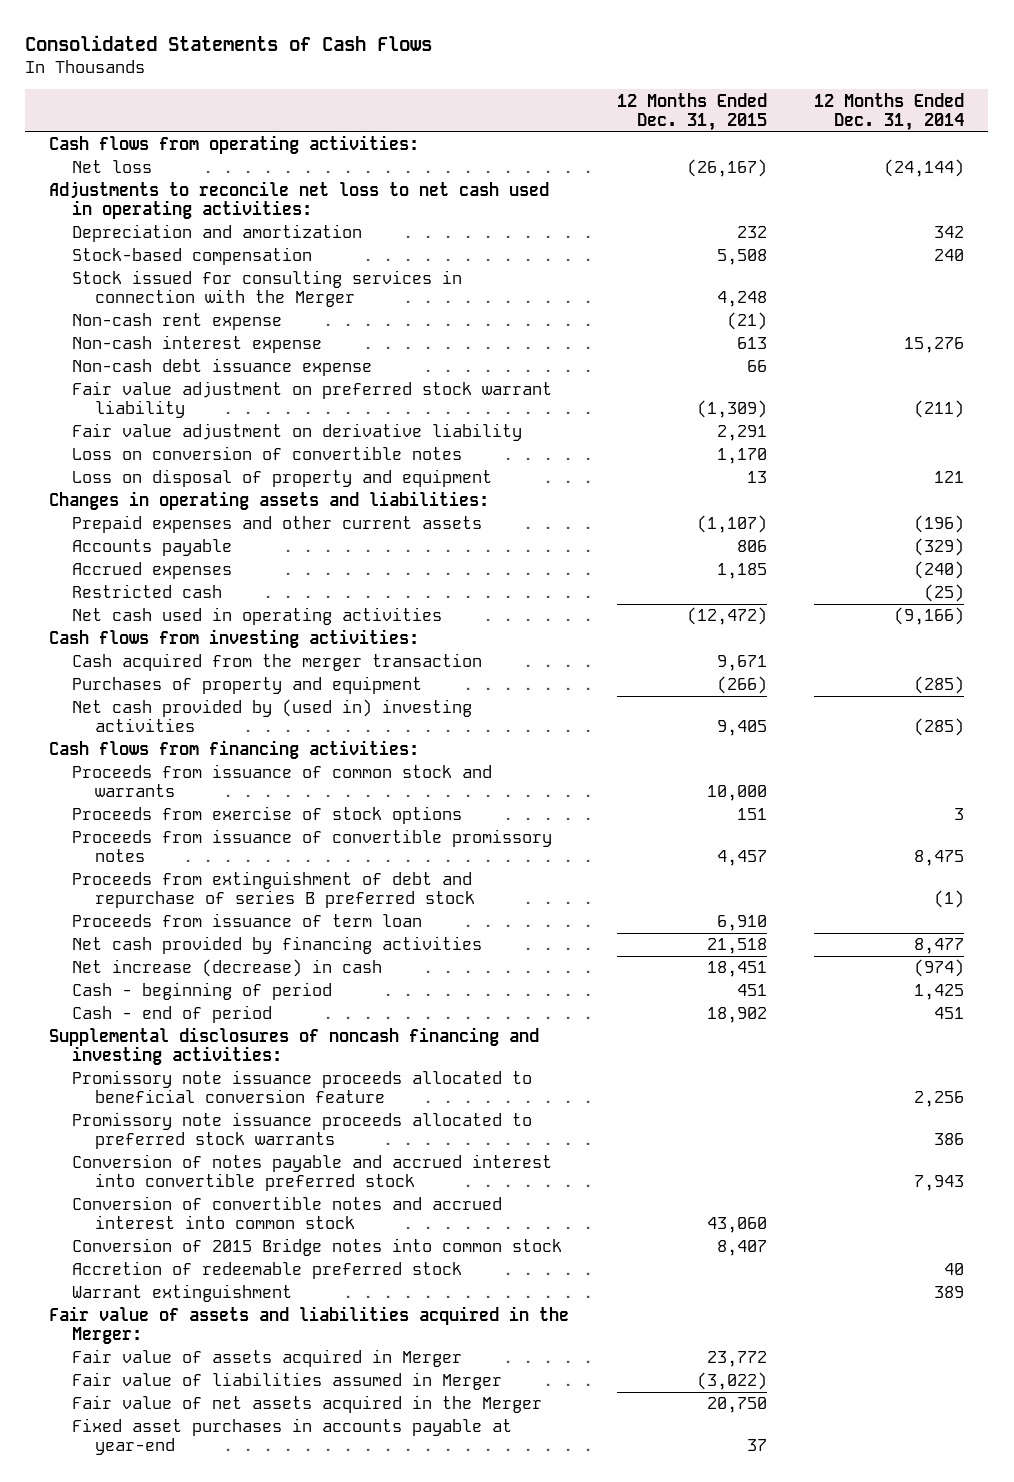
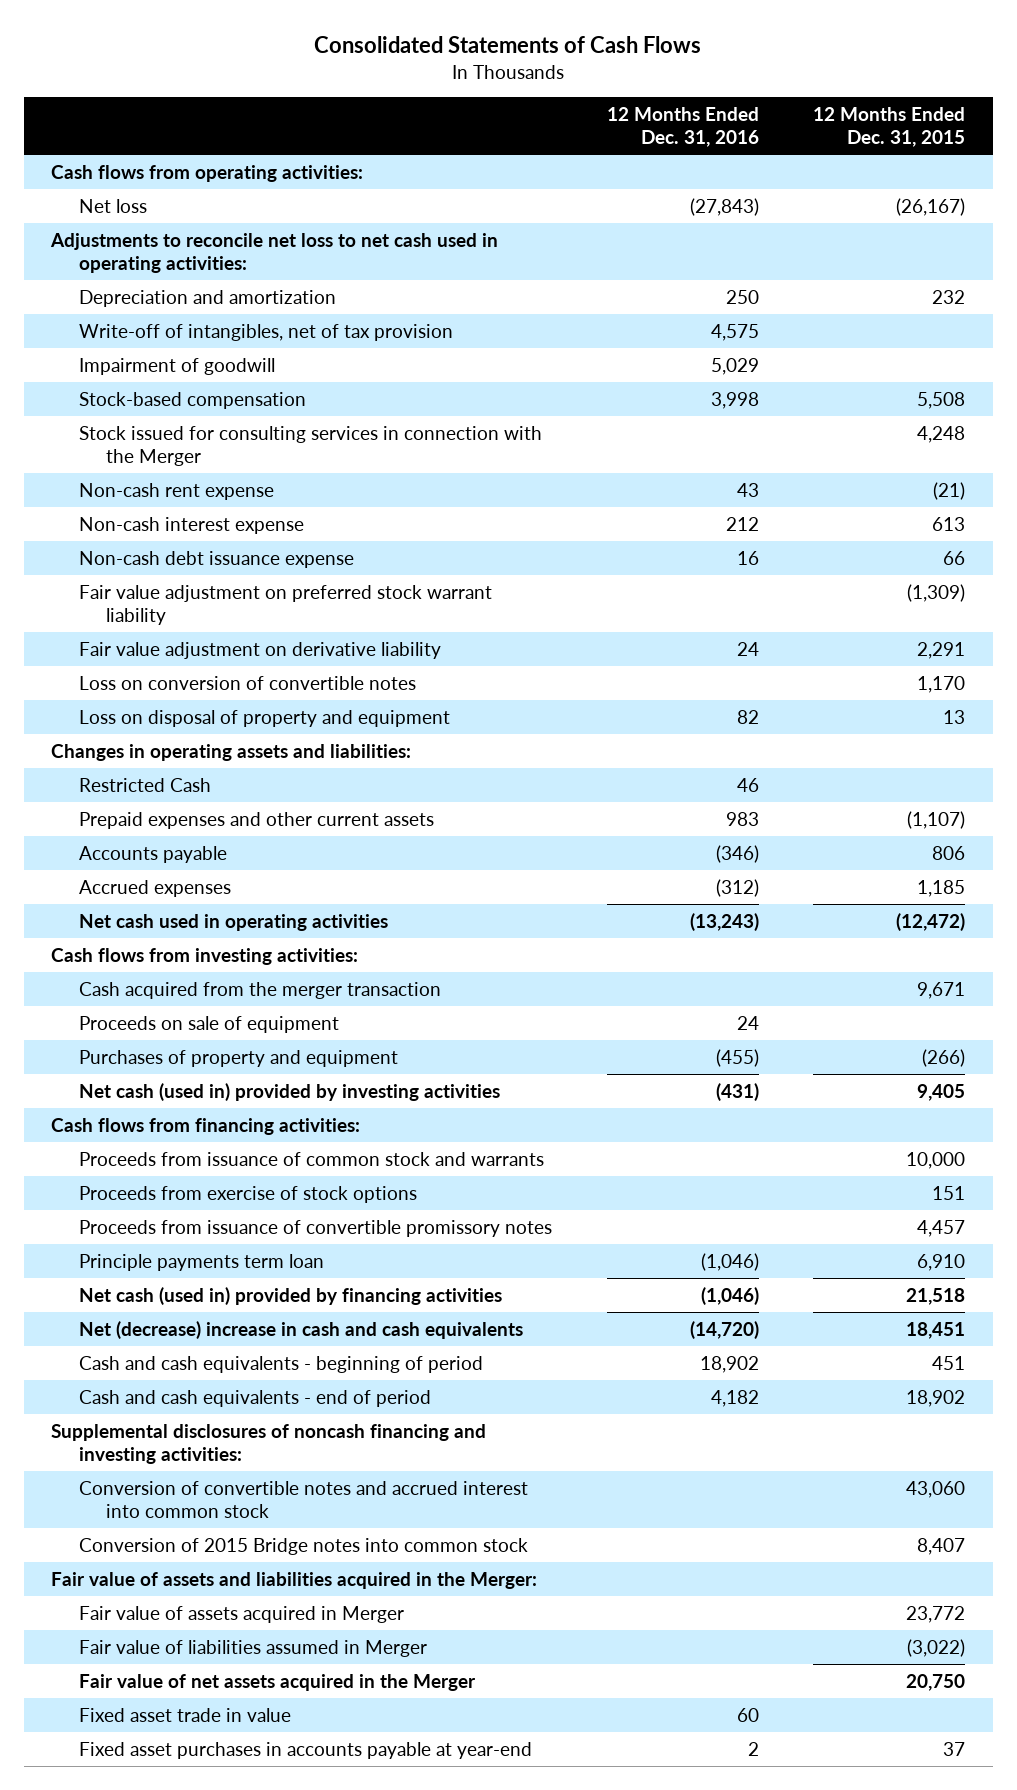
[814,92,965,131] 12 Months Ended Dec. 31, 2014 -> none
none -> [606,107,759,148] 12 Months Ended Dec. 31, 2016
none -> [78,323,453,341] Write-off of intangibles, net of tax provision
none -> [78,357,275,375] Impairment of goodwill
none -> [78,777,211,792] Restricted Cash
[71,584,222,599] Restricted cash -> none
none -> [78,1015,339,1033] Proceeds on sale of equipment
[71,699,472,733] Net cash provided by (used in) investing activities -> [78,1082,500,1101] Net cash (used in) provided by investing activities
[71,871,475,909] Proceeds from extinguishment of debt and repurchase of series B preferred stock -> none
[71,913,422,928] Proceeds from issuance of term loan -> [78,1253,324,1271] Principle payments term loan
[71,936,482,955] Net cash provided by financing activities -> [78,1286,502,1305] Net cash (used in) provided by financing activities
[71,959,382,978] Net increase (decrease) in cash -> [78,1320,523,1339] Net (decrease) increase in cash and cash equivalents
[71,982,332,1001] Cash - beginning of period -> [78,1355,483,1373] Cash and cash equivalents - beginning of period
[71,1005,272,1024] Cash - end of period -> [78,1389,431,1407] Cash and cash equivalents - end of period
[71,1070,532,1104] Promissory note issuance proceeds allocated to beneficial conversion feature -> none
[71,1112,532,1150] Promissory note issuance proceeds allocated to preferred stock warrants -> none
[71,1154,552,1192] Conversion of notes payable and accrued interest into convertible preferred stock -> none
[71,1261,462,1280] Accretion of redeemable preferred stock -> none
[71,1284,292,1303] Warrant extinguishment -> none
none -> [78,1707,291,1722] Fixed asset trade in value

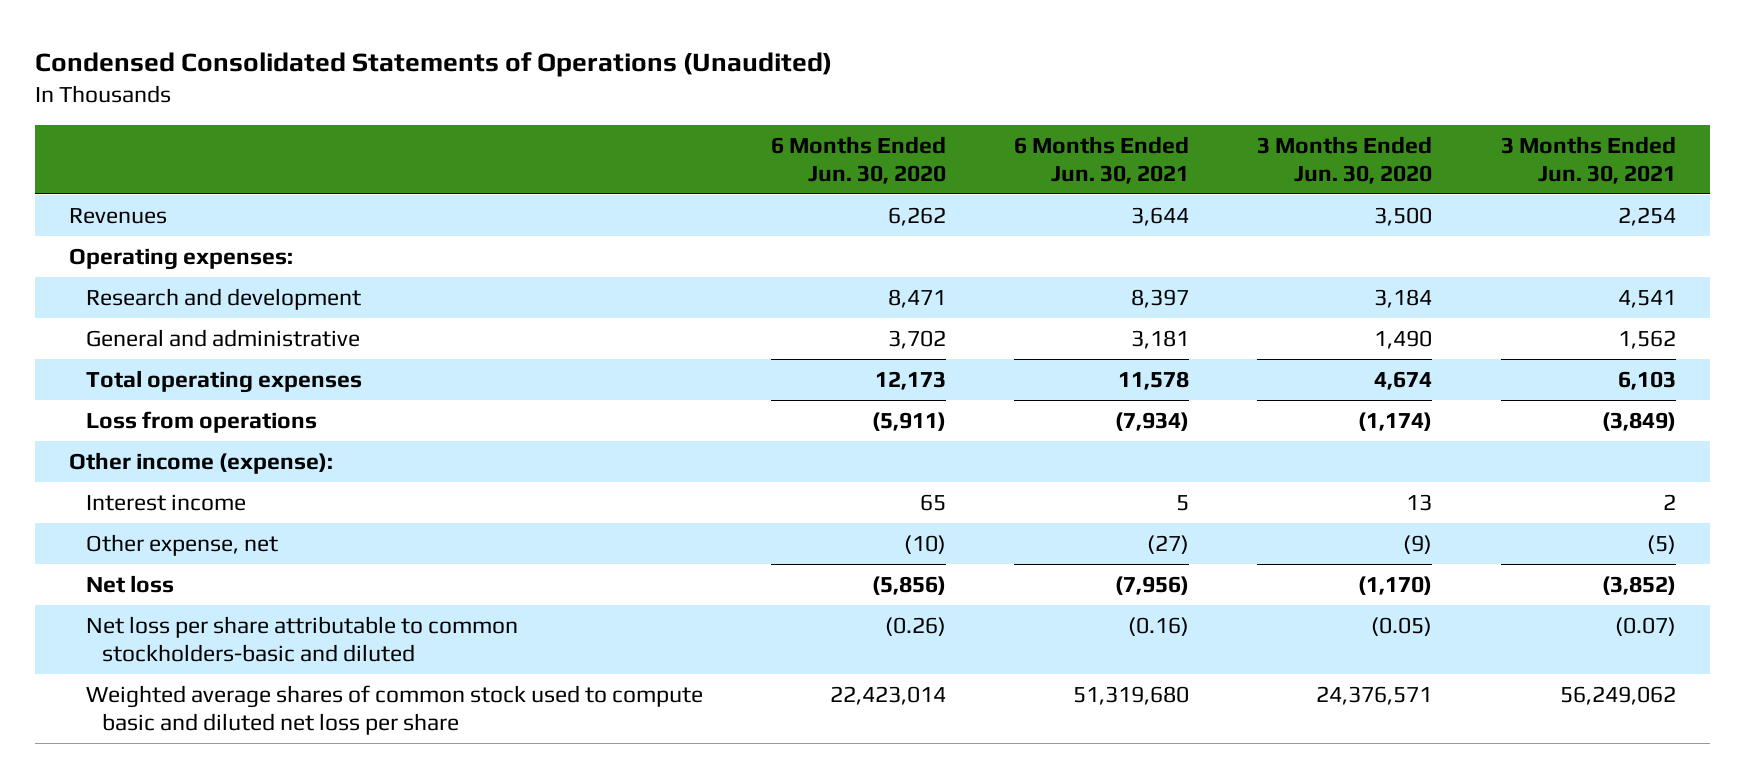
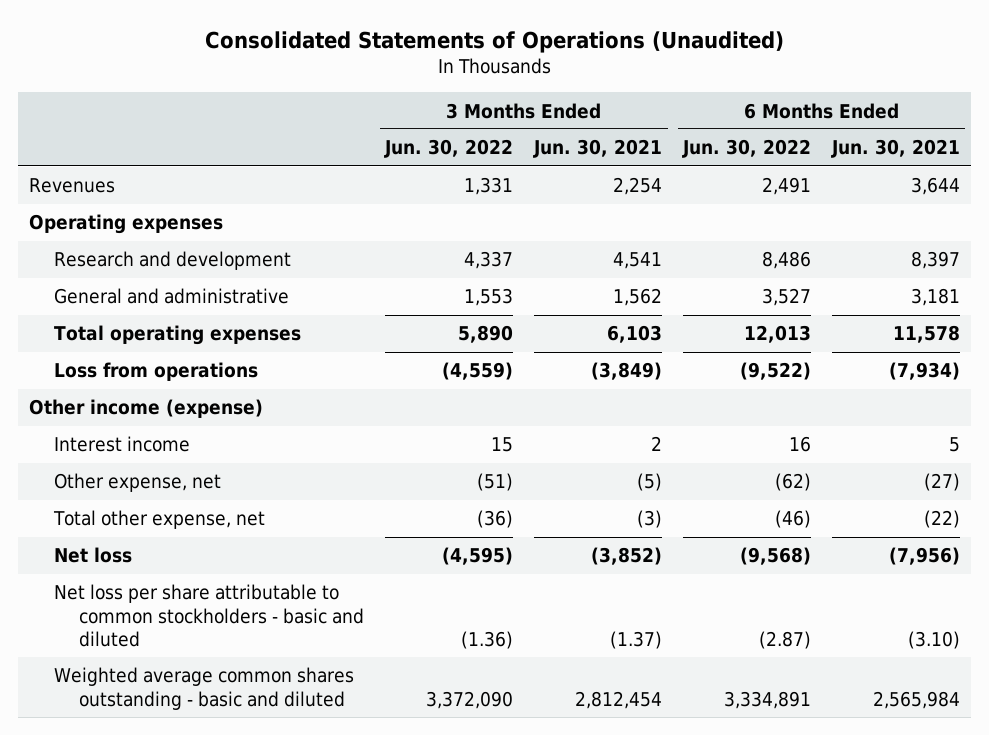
[35,51,833,77] Condensed Consolidated Statements of Operations (Unaudited) -> [204,30,784,53] Consolidated Statements of Operations (Unaudited)
[770,136,946,184] 6 Months Ended Jun. 30, 2020 -> none
[1257,136,1433,184] 3 Months Ended Jun. 30, 2020 -> none
none -> [384,139,514,159] Jun. 30, 2022
none -> [682,139,812,159] Jun. 30, 2022
[69,247,294,270] Operating expenses: -> [28,214,223,235] Operating expenses
[69,451,334,474] Other income (expense): -> [28,399,263,419] Other income (expense)
none -> [53,510,266,530] Total other expense, net
[85,684,703,735] Weighted average shares of common stock used to compute basic and diluted net loss per share -> none
[85,615,518,662] Net loss per share attributable to common stockholders-basic and diluted -> [54,584,365,647] Net loss per share attributable to common stockholders - basic and diluted
[1128,616,1190,636] (0.16) -> [908,630,961,649] (3.10)
[1614,616,1676,636] (0.07) -> [610,630,663,649] (1.37)
none -> [54,667,355,710] Weighted average common shares outstanding - basic and diluted

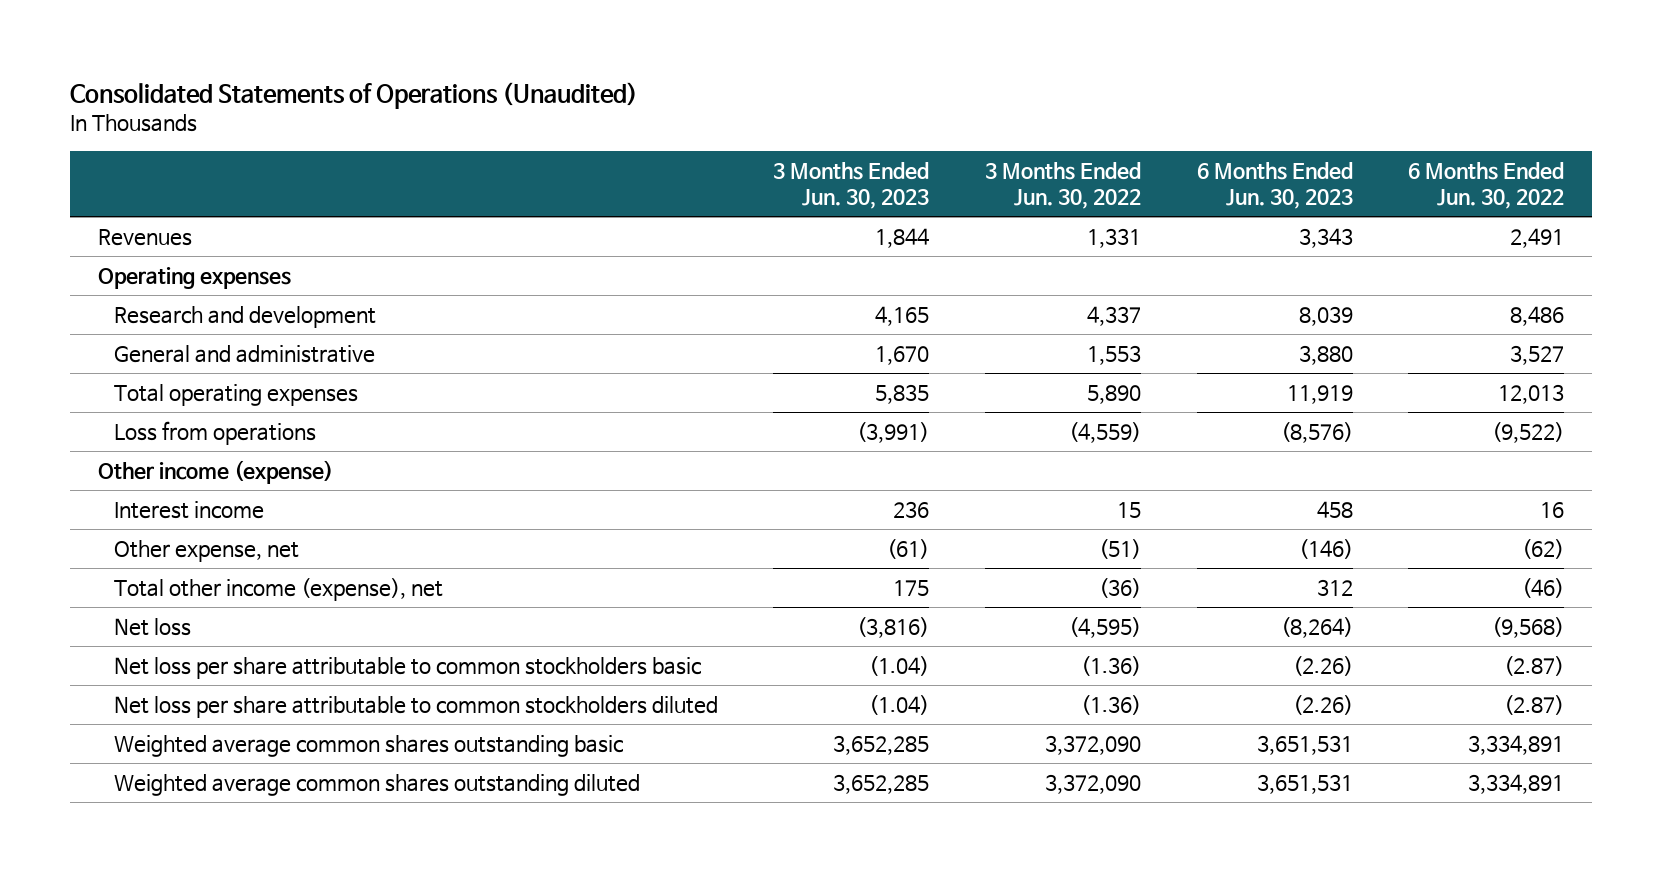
[533,139,663,159] Jun. 30, 2021 -> none
[831,139,961,159] Jun. 30, 2021 -> none
none -> [773,161,930,210] 3 Months Ended Jun. 30, 2023
none -> [1196,161,1353,210] 6 Months Ended Jun. 30, 2023
[53,510,266,530] Total other expense, net -> [113,577,443,601] Total other income (expense), net
[54,584,365,647] Net loss per share attributable to common stockholders - basic and diluted -> [113,656,701,679] Net loss per share attributable to common stockholders basic
none -> [113,695,718,718] Net loss per share attributable to common stockholders diluted
[54,667,355,710] Weighted average common shares outstanding - basic and diluted -> [113,734,623,757] Weighted average common shares outstanding basic
none -> [113,773,640,796] Weighted average common shares outstanding diluted

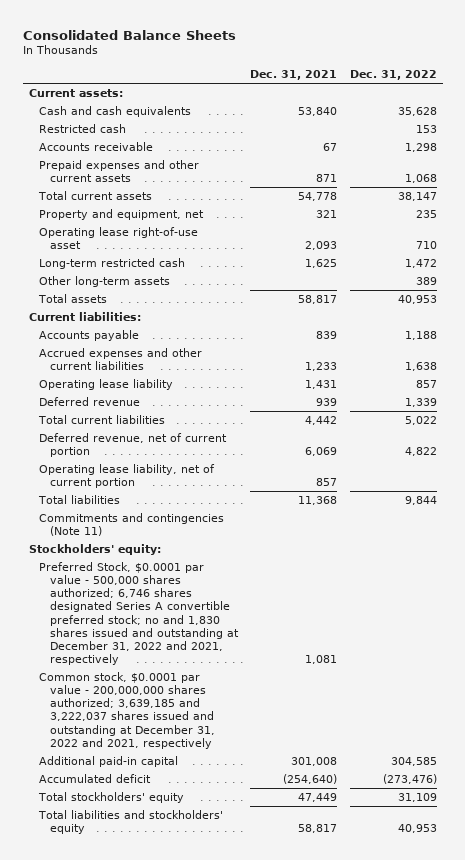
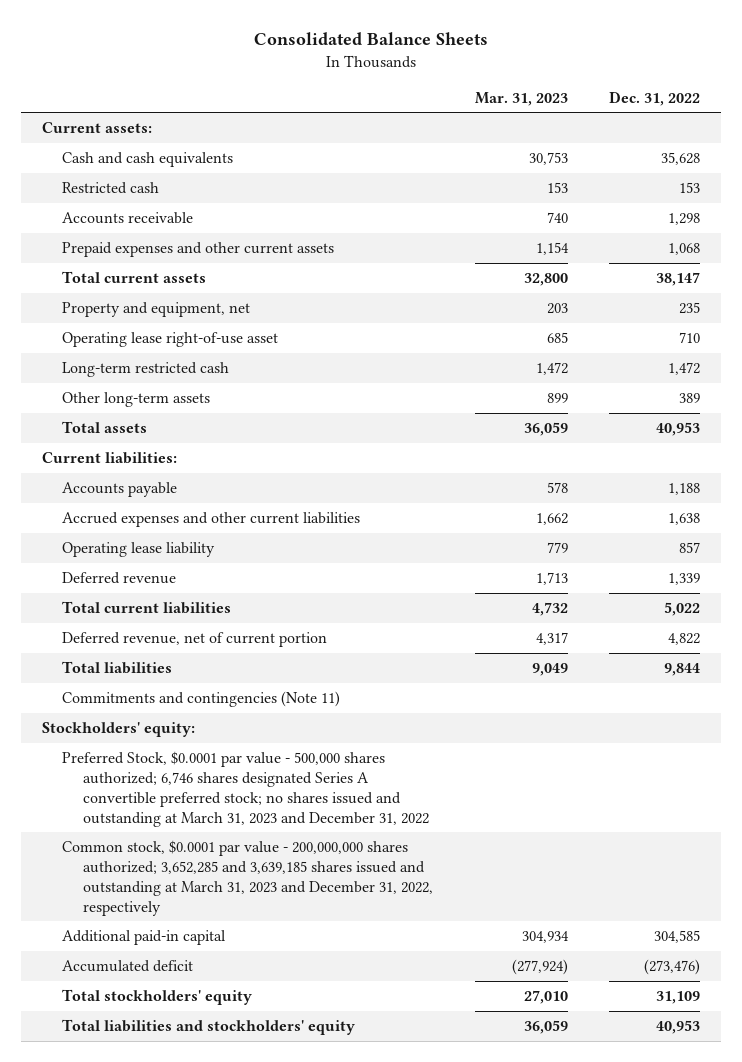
[250,70,338,81] Dec. 31, 2021 -> none
none -> [474,91,568,106] Mar. 31, 2023
[39,463,216,489] Operating lease liability, net of current portion -> none
[39,561,240,666] Preferred Stock, $0.0001 par value - 500,000 shares authorized; 6,746 shares designated Series A convertible preferred stock; no and 1,830 shares issued and outstanding at December 31, 2022 and 2021, respectively -> [62,751,430,827] Preferred Stock, $0.0001 par value - 500,000 shares authorized; 6,746 shares designated Series A convertible preferred stock; no shares issued and outstanding at March 31, 2023 and December 31, 2022
[39,671,216,749] Common stock, $0.0001 par value - 200,000,000 shares authorized; 3,639,185 and 3,222,037 shares issued and outstanding at December 31, 2022 and 2021, respectively -> [62,840,434,916] Common stock, $0.0001 par value - 200,000,000 shares authorized; 3,652,285 and 3,639,185 shares issued and outstanding at March 31, 2023 and December 31, 2022, respectively

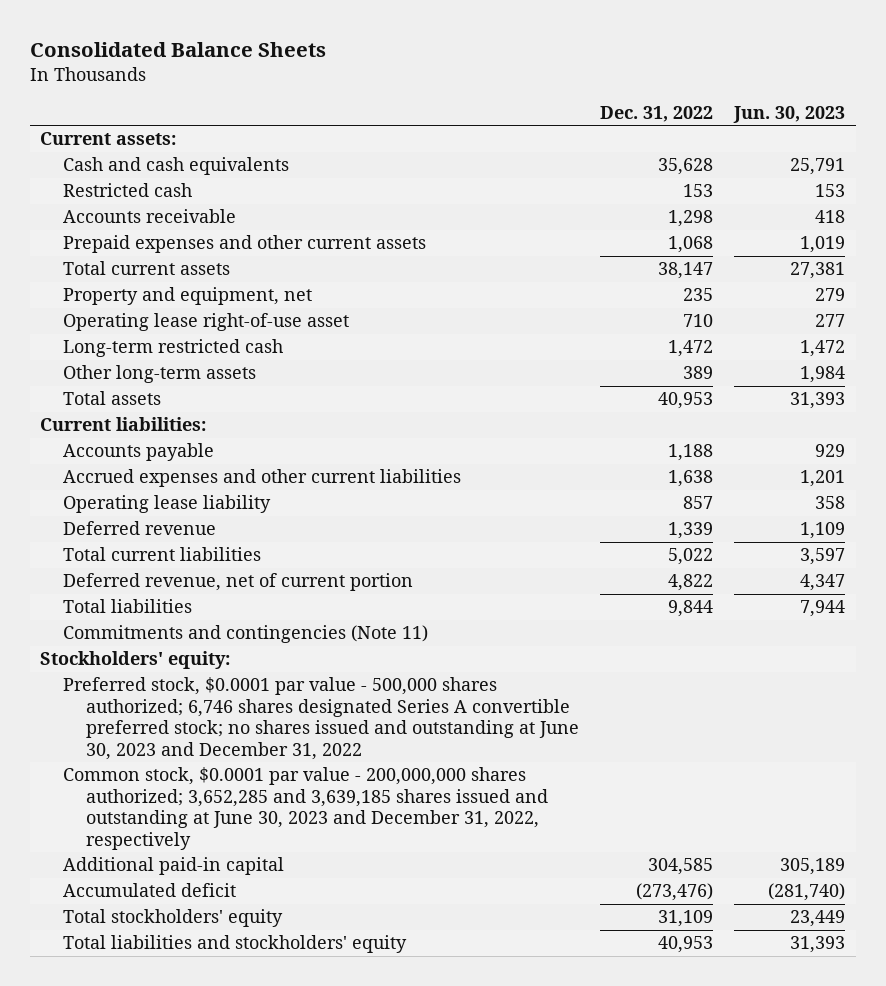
[474,91,568,106] Mar. 31, 2023 -> none
none -> [733,105,846,123] Jun. 30, 2023
[62,751,430,827] Preferred Stock, $0.0001 par value - 500,000 shares authorized; 6,746 shares designated Series A convertible preferred stock; no shares issued and outstanding at March 31, 2023 and December 31, 2022 -> [63,677,580,760] Preferred stock, $0.0001 par value - 500,000 shares authorized; 6,746 shares designated Series A convertible preferred stock; no shares issued and outstanding at June 30, 2023 and December 31, 2022
[62,840,434,916] Common stock, $0.0001 par value - 200,000,000 shares authorized; 3,652,285 and 3,639,185 shares issued and outstanding at March 31, 2023 and December 31, 2022, respectively -> [63,767,549,850] Common stock, $0.0001 par value - 200,000,000 shares authorized; 3,652,285 and 3,639,185 shares issued and outstanding at June 30, 2023 and December 31, 2022, respectively

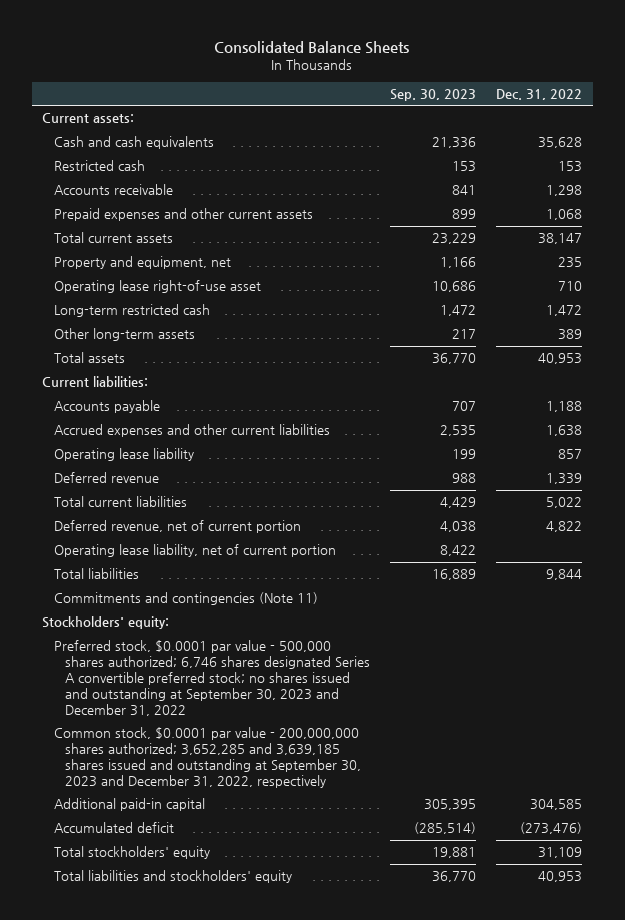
[733,105,846,123] Jun. 30, 2023 -> none
none -> [390,88,477,101] Sep. 30, 2023
none -> [53,544,336,558] Operating lease liability, net of current portion
[63,677,580,760] Preferred stock, $0.0001 par value - 500,000 shares authorized; 6,746 shares designated Series A convertible preferred stock; no shares issued and outstanding at June 30, 2023 and December 31, 2022 -> [53,640,370,716] Preferred stock, $0.0001 par value - 500,000 shares authorized; 6,746 shares designated Series A convertible preferred stock; no shares issued and outstanding at September 30, 2023 and December 31, 2022
[63,767,549,850] Common stock, $0.0001 par value - 200,000,000 shares authorized; 3,652,285 and 3,639,185 shares issued and outstanding at June 30, 2023 and December 31, 2022, respectively -> [53,727,361,788] Common stock, $0.0001 par value - 200,000,000 shares authorized; 3,652,285 and 3,639,185 shares issued and outstanding at September 30, 2023 and December 31, 2022, respectively

